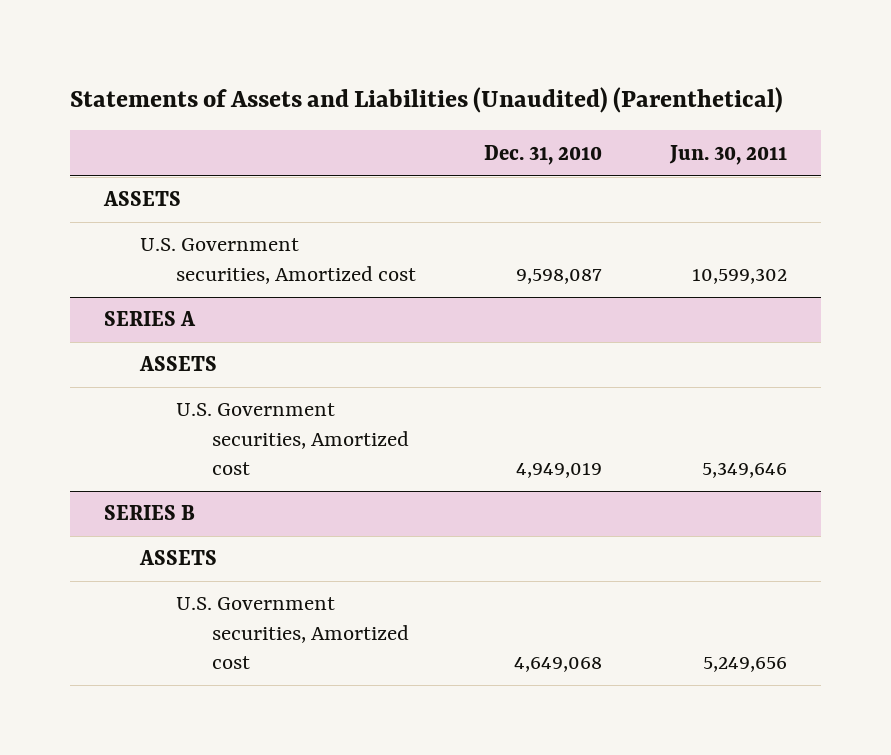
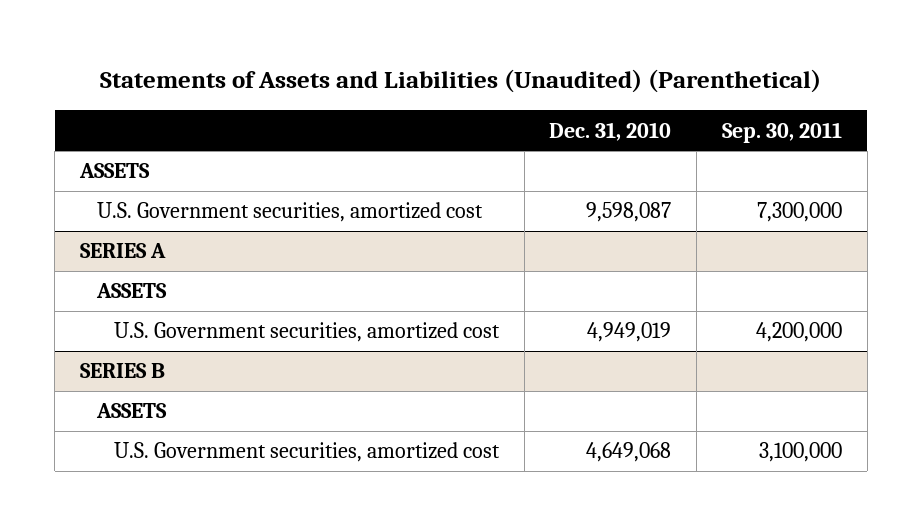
[669,144,788,165] Jun. 30, 2011 -> none
none -> [721,121,842,143] Sep. 30, 2011
[139,238,416,284] U.S. Government securities, Amortized cost -> [96,202,483,223] U.S. Government securities, amortized cost
[175,403,409,475] U.S. Government securities, Amortized cost -> [113,322,500,343] U.S. Government securities, amortized cost
[175,597,409,669] U.S. Government securities, Amortized cost -> [113,442,500,463] U.S. Government securities, amortized cost

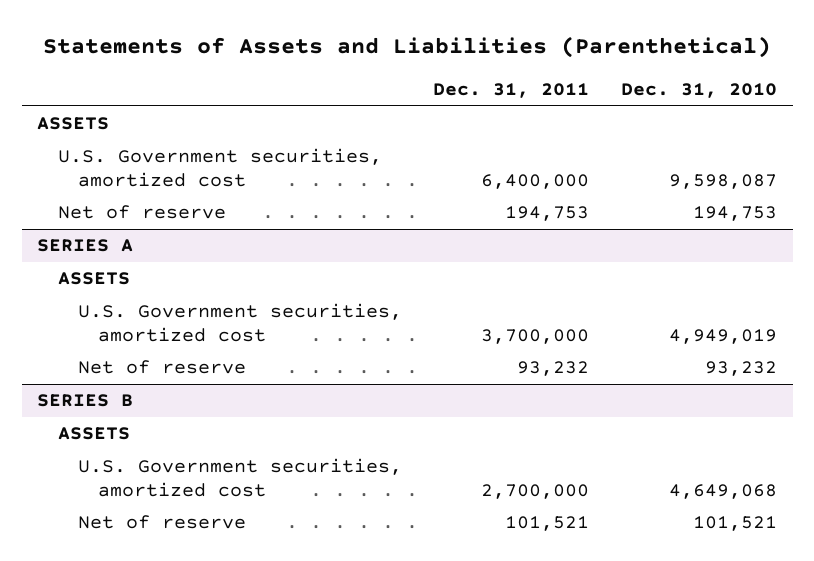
[99,69,821,94] Statements of Assets and Liabilities (Unaudited) (Parenthetical) -> [43,35,772,58] Statements of Assets and Liabilities (Parenthetical)
[721,121,842,143] Sep. 30, 2011 -> none
none -> [433,83,590,99] Dec. 31, 2011
none -> [57,205,226,220] Net of reserve
none -> [77,360,246,375] Net of reserve
none -> [77,515,246,530] Net of reserve

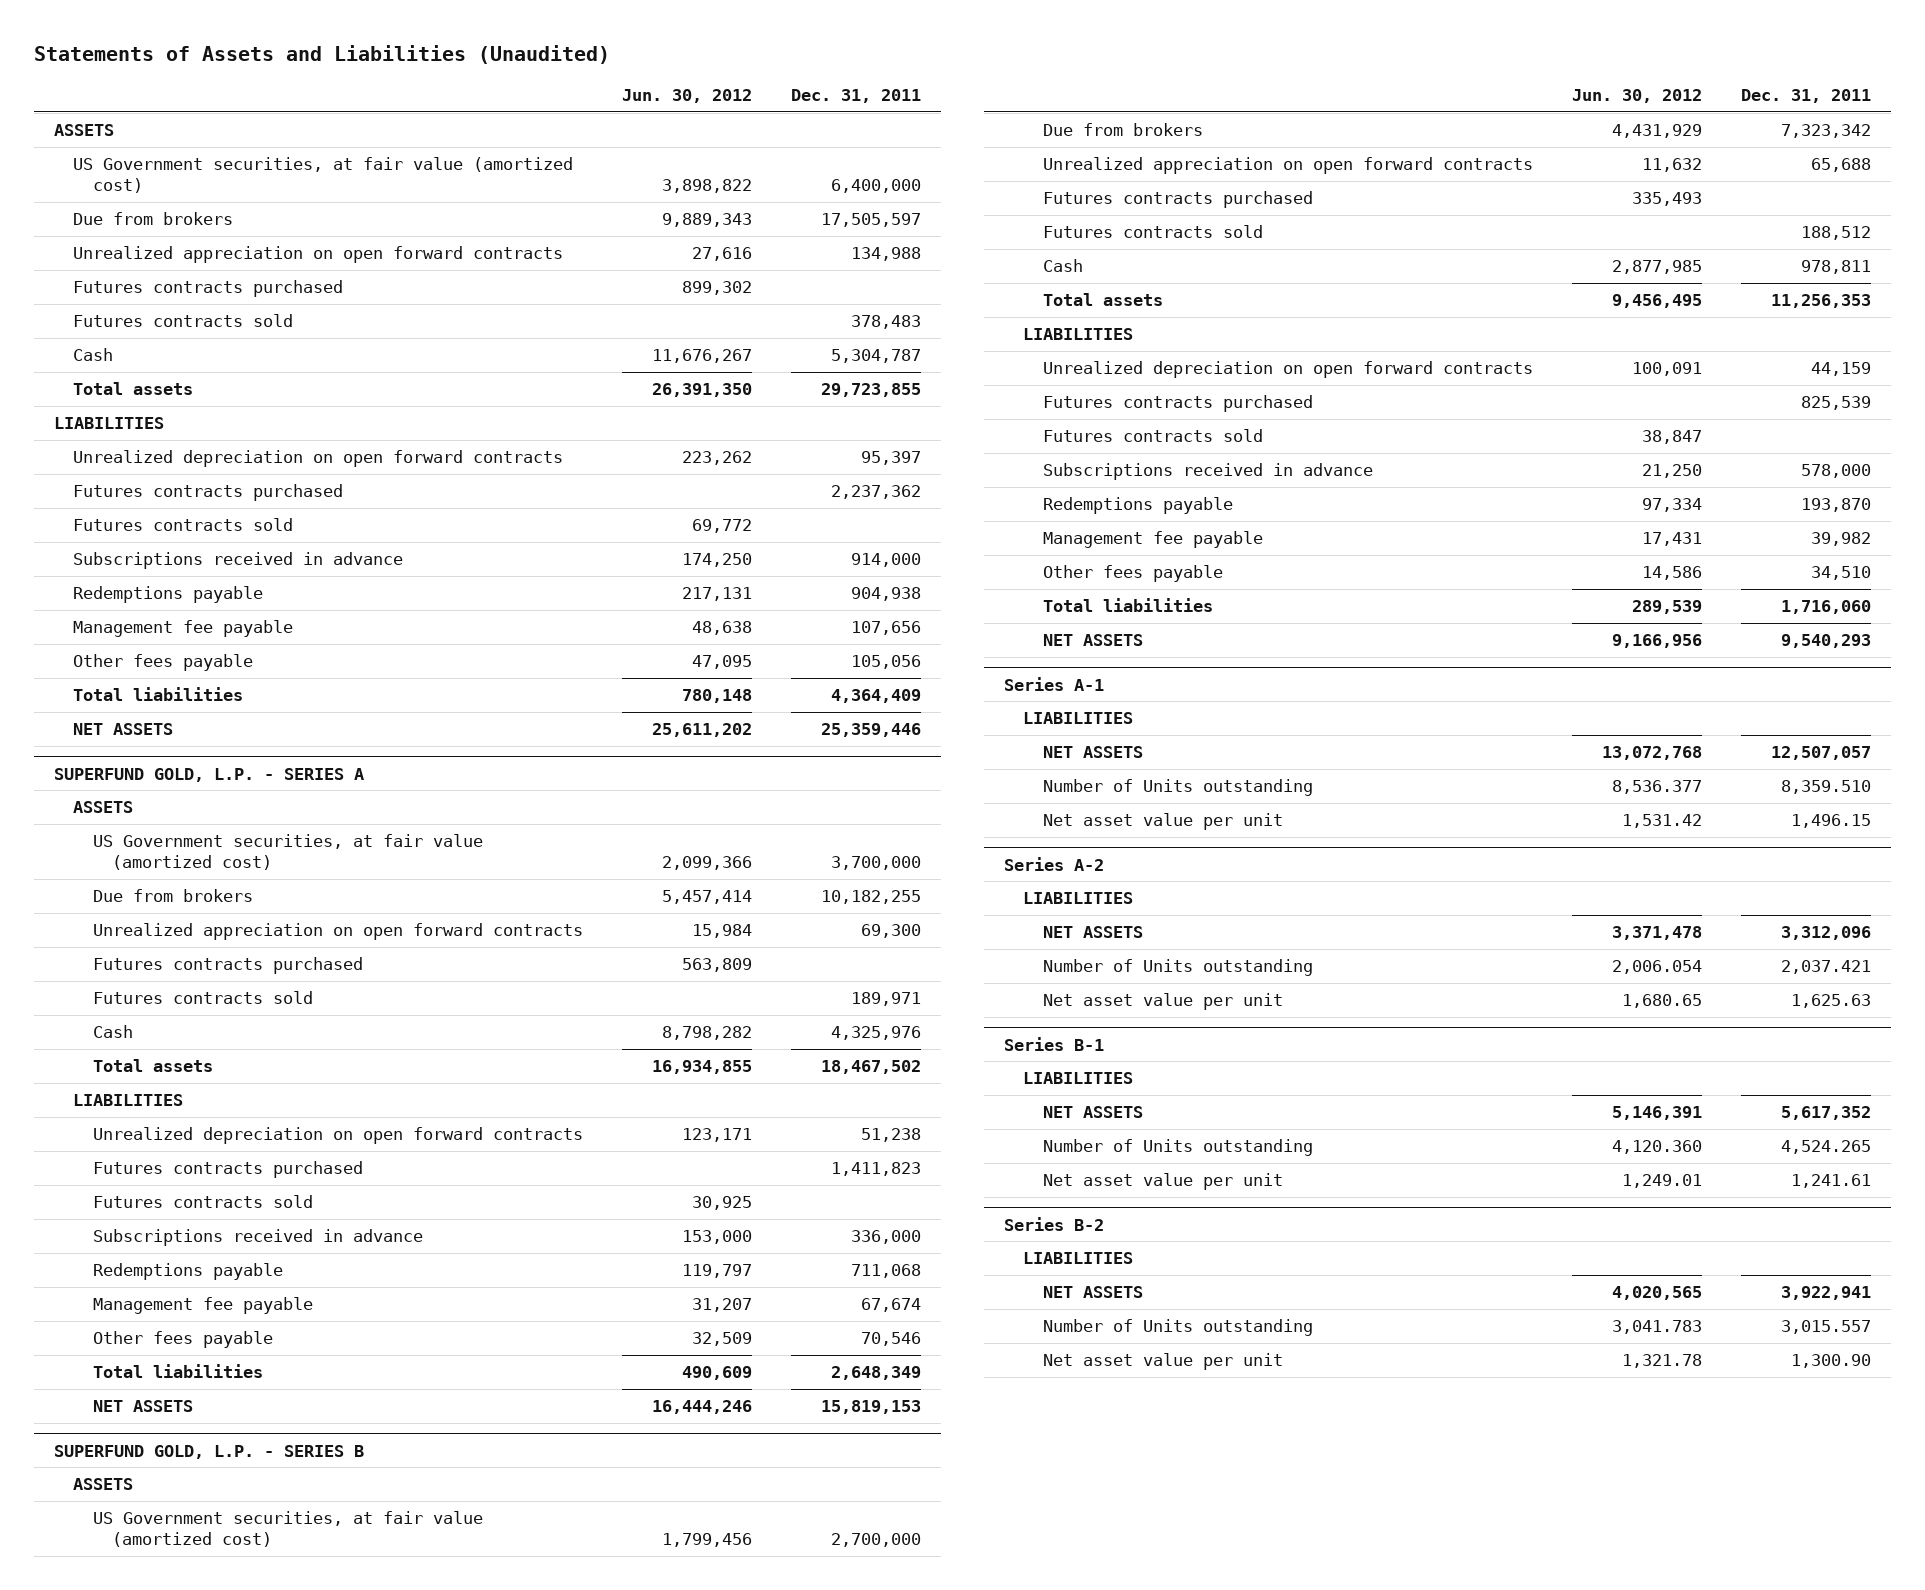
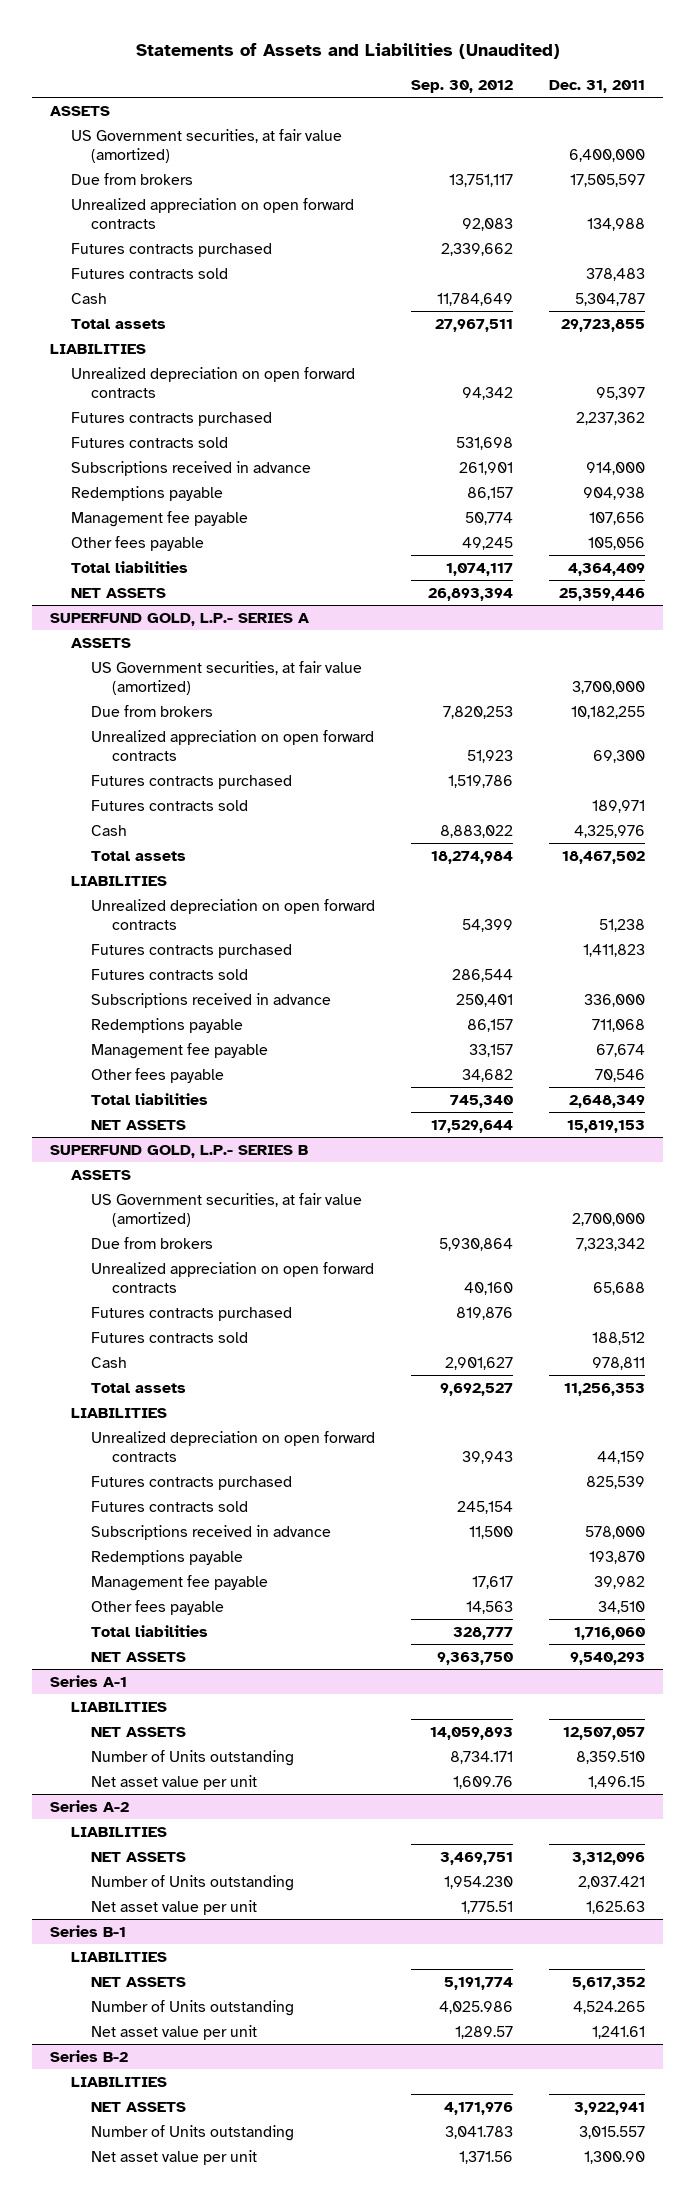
[621,89,752,104] Jun. 30, 2012 -> none
none -> [411,80,514,94] Sep. 30, 2012
[73,157,574,194] US Government securities, at fair value (amortized cost) -> [70,128,342,163] US Government securities, at fair value (amortized)
[53,767,364,782] SUPERFUND GOLD, L.P. - SERIES A -> [49,612,309,626] SUPERFUND GOLD, L.P.- SERIES A
[92,834,483,871] US Government securities, at fair value (amortized cost) -> [91,660,363,695] US Government securities, at fair value (amortized)
[53,1444,364,1459] SUPERFUND GOLD, L.P. - SERIES B -> [49,1144,308,1158] SUPERFUND GOLD, L.P.- SERIES B
[92,1511,483,1548] US Government securities, at fair value (amortized cost) -> [91,1192,363,1227] US Government securities, at fair value (amortized)

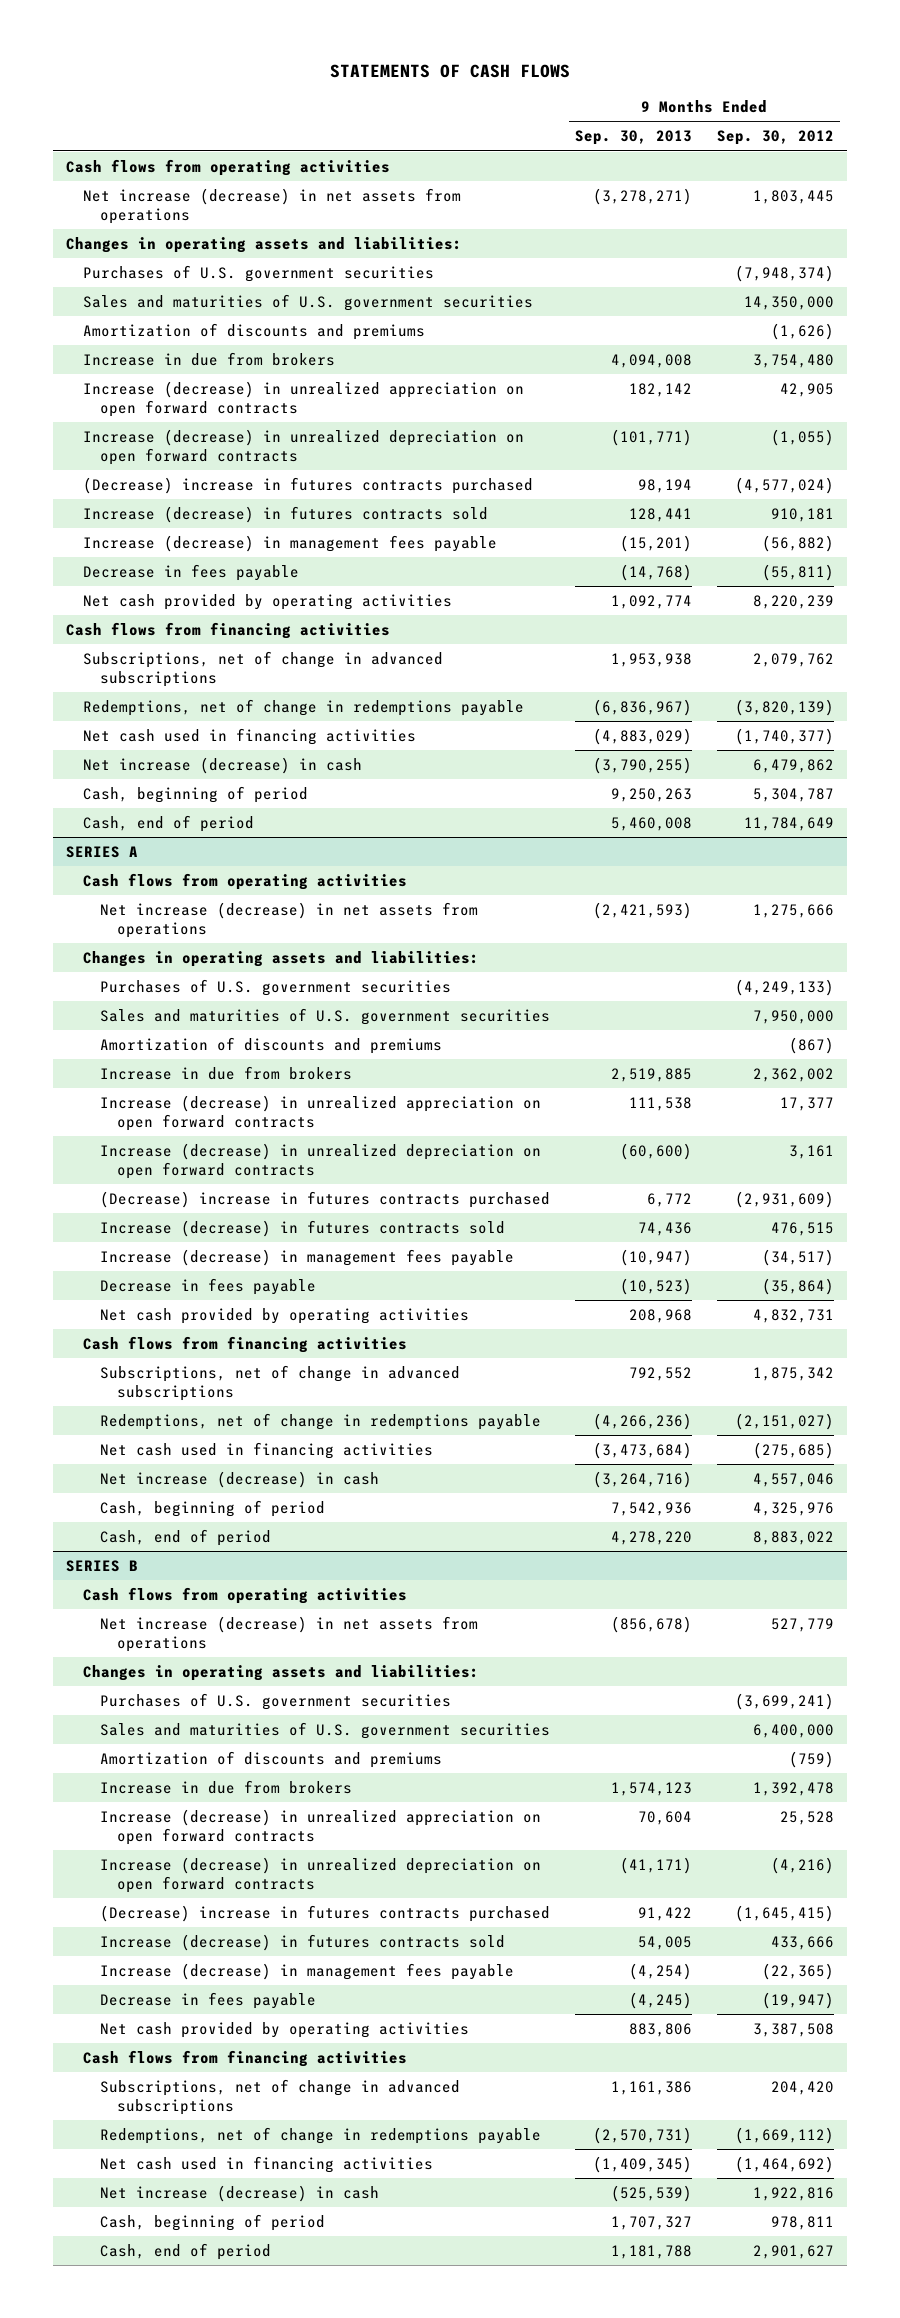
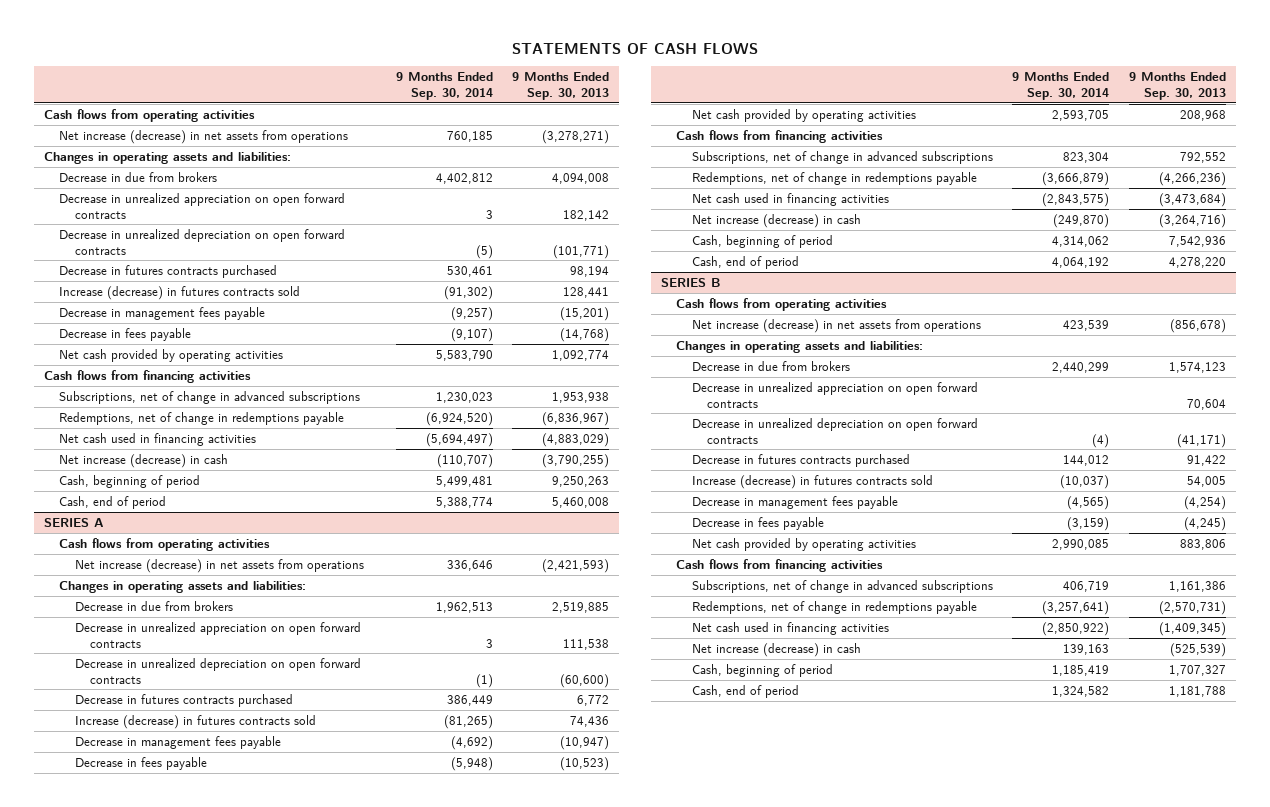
[717,130,835,146] Sep. 30, 2012 -> none
none -> [395,71,493,100] 9 Months Ended Sep. 30, 2014
[82,264,434,282] Purchases of U.S. government securities -> none
[82,293,533,311] Sales and maturities of U.S. government securities -> none
[82,322,425,340] Amortization of discounts and premiums -> none
[82,351,335,366] Increase in due from brokers -> [59,171,218,182] Decrease in due from brokers
[82,380,524,417] Increase (decrease) in unrealized appreciation on open forward contracts -> [59,192,346,219] Decrease in unrealized appreciation on open forward contracts
[82,428,524,465] Increase (decrease) in unrealized depreciation on open forward contracts -> [59,228,346,255] Decrease in unrealized depreciation on open forward contracts
[82,476,533,494] (Decrease) increase in futures contracts purchased -> [59,264,278,278] Decrease in futures contracts purchased
[82,534,497,552] Increase (decrease) in management fees payable -> [59,306,266,320] Decrease in management fees payable
[99,978,451,996] Purchases of U.S. government securities -> none
[99,1007,550,1025] Sales and maturities of U.S. government securities -> none
[99,1036,442,1054] Amortization of discounts and premiums -> none
[99,1065,352,1080] Increase in due from brokers -> [74,600,233,611] Decrease in due from brokers
[99,1094,541,1131] Increase (decrease) in unrealized appreciation on open forward contracts -> [74,621,361,648] Decrease in unrealized appreciation on open forward contracts
[99,1142,541,1179] Increase (decrease) in unrealized depreciation on open forward contracts -> [74,657,361,684] Decrease in unrealized depreciation on open forward contracts
[99,1190,550,1208] (Decrease) increase in futures contracts purchased -> [74,693,293,707] Decrease in futures contracts purchased
[99,1248,514,1266] Increase (decrease) in management fees payable -> [74,735,281,749] Decrease in management fees payable
[99,1692,451,1710] Purchases of U.S. government securities -> none
[99,1721,550,1739] Sales and maturities of U.S. government securities -> none
[99,1750,442,1768] Amortization of discounts and premiums -> none
[99,1779,352,1794] Increase in due from brokers -> [691,360,850,371] Decrease in due from brokers
[99,1808,541,1845] Increase (decrease) in unrealized appreciation on open forward contracts -> [691,381,978,408] Decrease in unrealized appreciation on open forward contracts
[99,1856,541,1893] Increase (decrease) in unrealized depreciation on open forward contracts -> [691,417,978,444] Decrease in unrealized depreciation on open forward contracts
[99,1904,550,1922] (Decrease) increase in futures contracts purchased -> [691,453,910,467] Decrease in futures contracts purchased
[99,1962,514,1980] Increase (decrease) in management fees payable -> [691,495,898,509] Decrease in management fees payable

